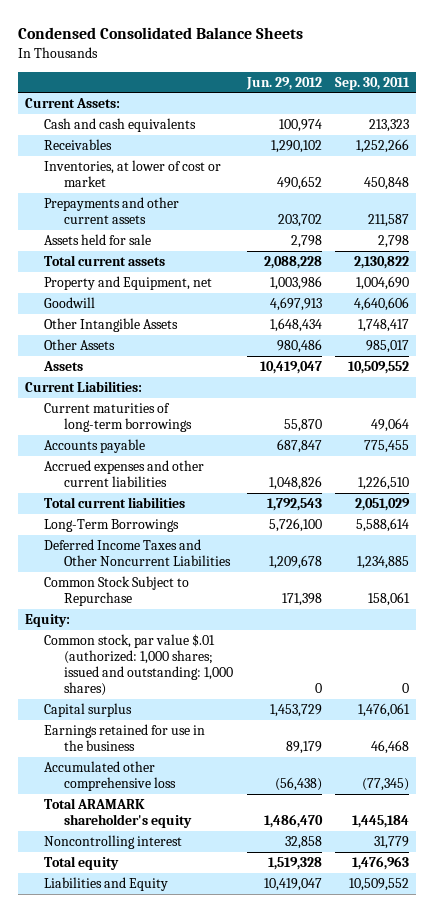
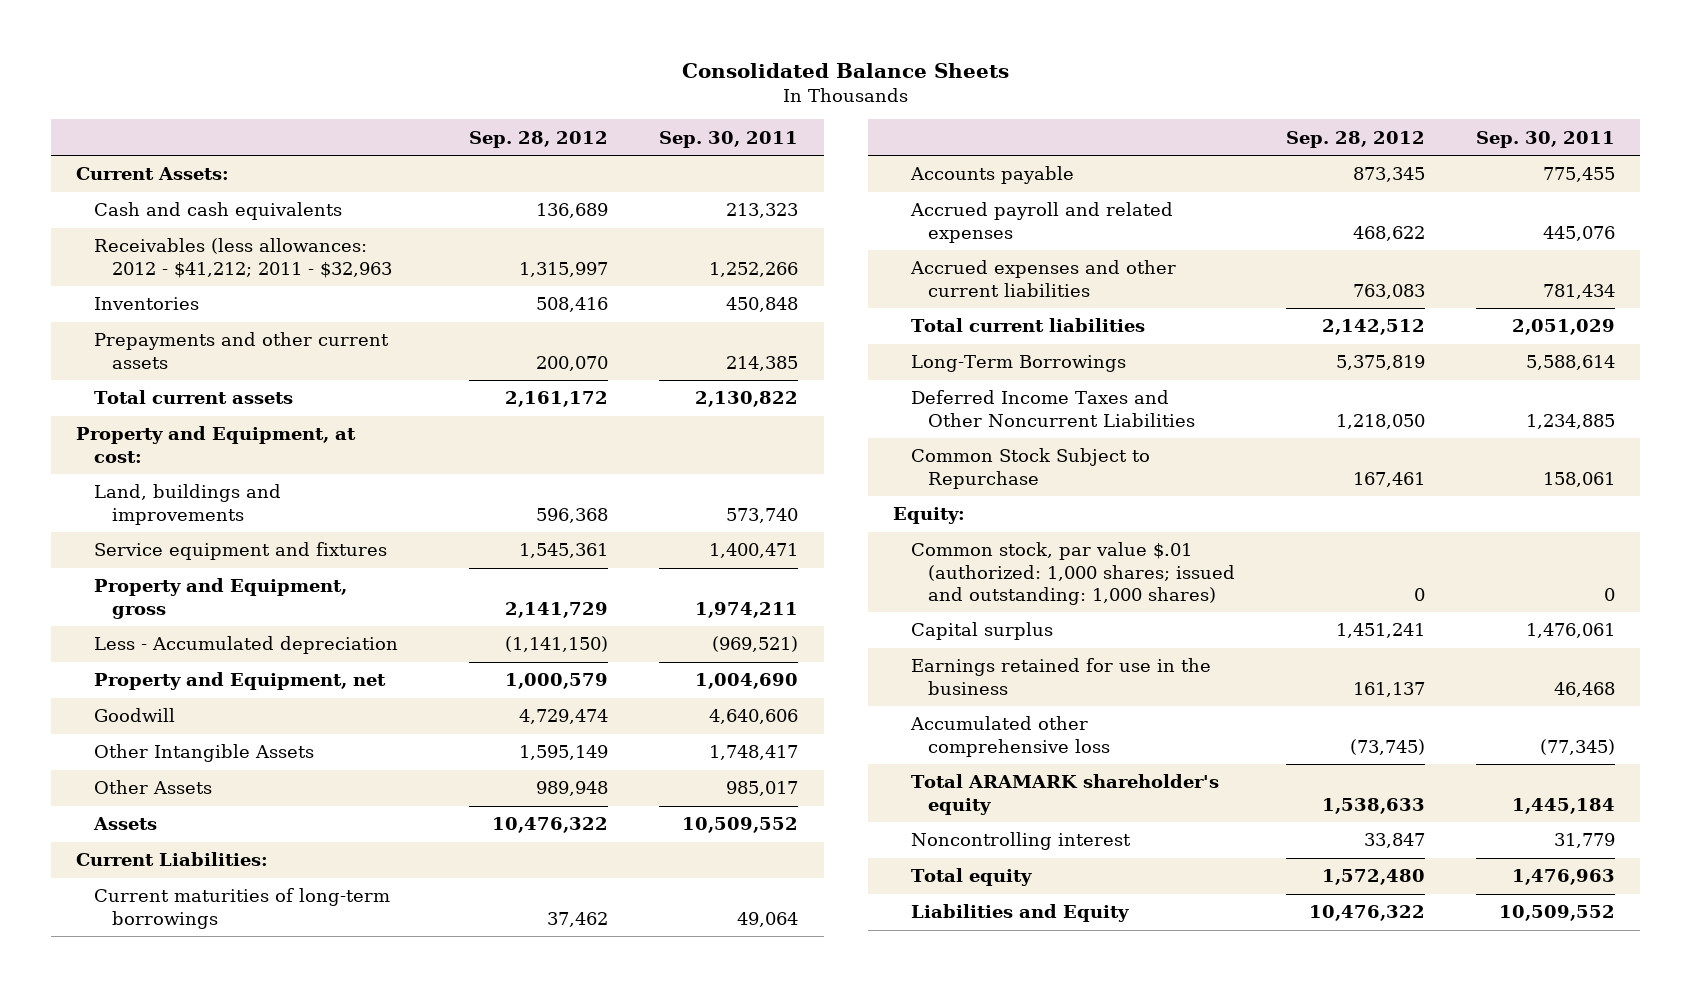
[17,27,303,40] Condensed Consolidated Balance Sheets -> [681,63,1009,79] Consolidated Balance Sheets
[245,76,322,90] Jun. 29, 2012 -> none
none -> [469,130,609,148] Sep. 28, 2012
[44,234,152,246] Assets held for sale -> none
[44,139,113,151] Receivables -> [93,238,392,278] Receivables (less allowances: 2012 - $41,212; 2011 - $32,963
[44,160,222,188] Inventories, at lower of cost or market -> [93,297,199,311] Inventories
[368,214,410,228] 211,587 -> [726,355,799,371] 214,385
none -> [76,426,357,463] Property and Equipment, at cost:
none -> [93,484,281,525] Land, buildings and improvements
none -> [93,542,387,561] Service equipment and fixtures
none -> [93,578,347,619] Property and Equipment, gross
none -> [93,636,398,655] Less - Accumulated depreciation
none -> [909,202,1173,243] Accrued payroll and related expenses
[358,476,410,491] 1,226,510 -> [1543,283,1616,299] 781,434

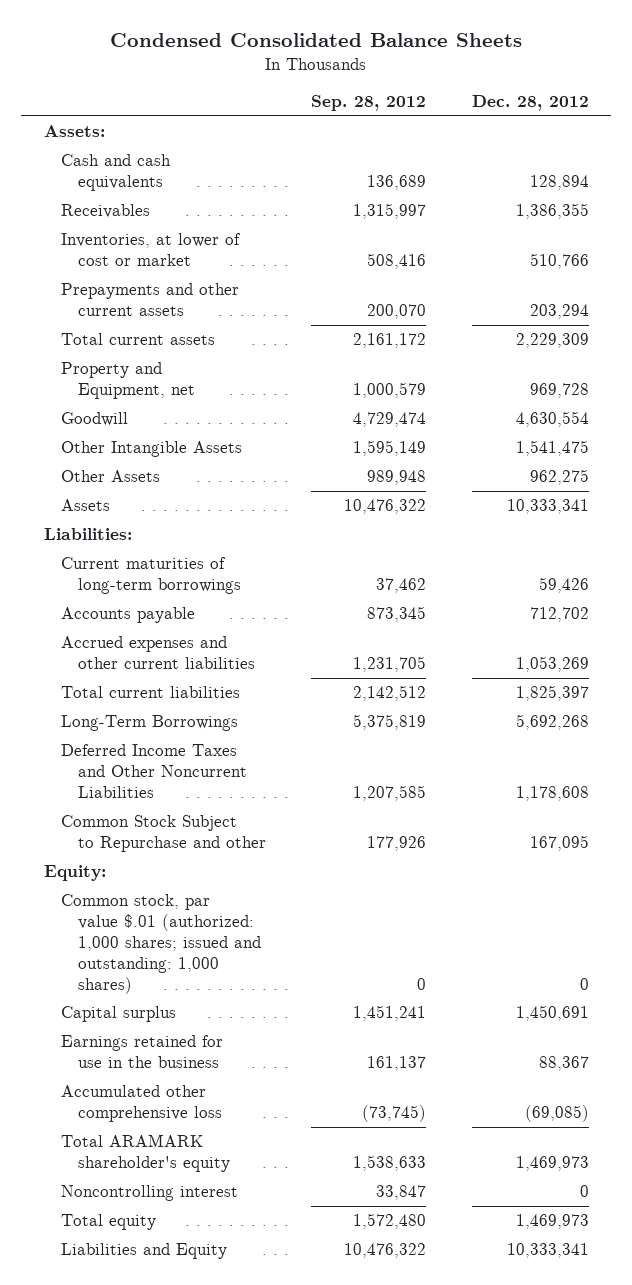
[681,63,1009,79] Consolidated Balance Sheets -> [110,33,523,48] Condensed Consolidated Balance Sheets
[659,130,799,148] Sep. 30, 2011 -> none
none -> [471,95,589,112] Dec. 28, 2012
[76,167,230,181] Current Assets: -> [43,125,105,138] Assets:
[93,238,392,278] Receivables (less allowances: 2012 - $41,212; 2011 - $32,963 -> [60,204,150,219] Receivables
[93,297,199,311] Inventories -> [60,233,241,267] Inventories, at lower of cost or market
[76,426,357,463] Property and Equipment, at cost: -> none
[93,484,281,525] Land, buildings and improvements -> none
[93,542,387,561] Service equipment and fixtures -> none
[93,578,347,619] Property and Equipment, gross -> none
[93,636,398,655] Less - Accumulated depreciation -> none
[76,852,269,867] Current Liabilities: -> [43,528,132,541] Liabilities:
[909,202,1173,243] Accrued payroll and related expenses -> none
[1353,283,1426,299] 763,083 -> [353,656,427,673] 1,231,705
[1336,413,1426,429] 1,218,050 -> [353,785,427,802] 1,207,585
[910,448,1150,489] Common Stock Subject to Repurchase -> [60,815,266,853] Common Stock Subject to Repurchase and other
[1353,471,1426,487] 167,461 -> [367,836,427,852] 177,926

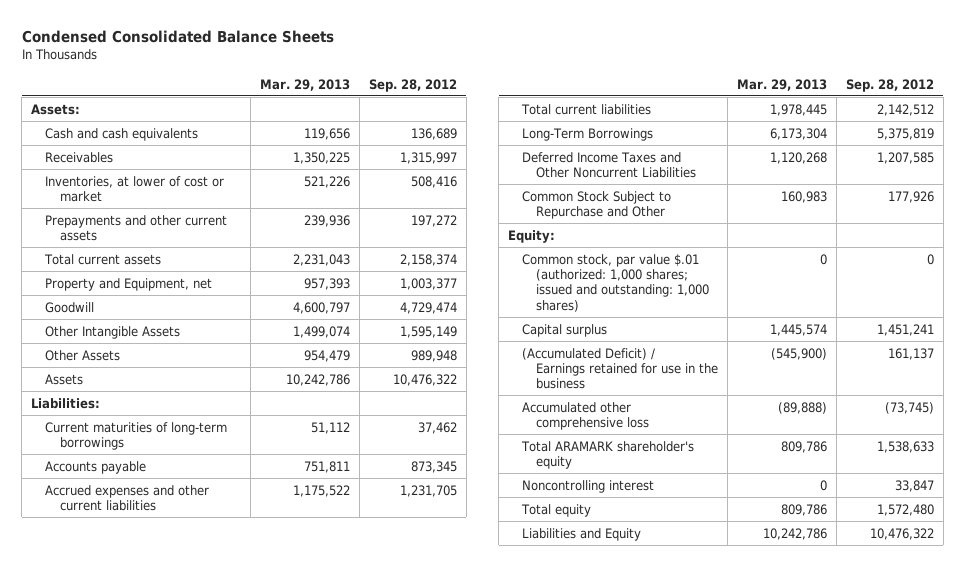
[471,95,589,112] Dec. 28, 2012 -> none
none -> [260,78,351,91] Mar. 29, 2013
[367,304,427,320] 200,070 -> [410,214,457,227] 197,272
[353,333,427,349] 2,161,172 -> [399,253,457,266] 2,158,374
[353,382,427,399] 1,000,579 -> [399,277,457,290] 1,003,377
[60,815,266,853] Common Stock Subject to Repurchase and other -> [522,190,672,219] Common Stock Subject to Repurchase and Other
[60,1035,223,1069] Earnings retained for use in the business -> [522,347,719,390] (Accumulated Deficit) / Earnings retained for use in the business

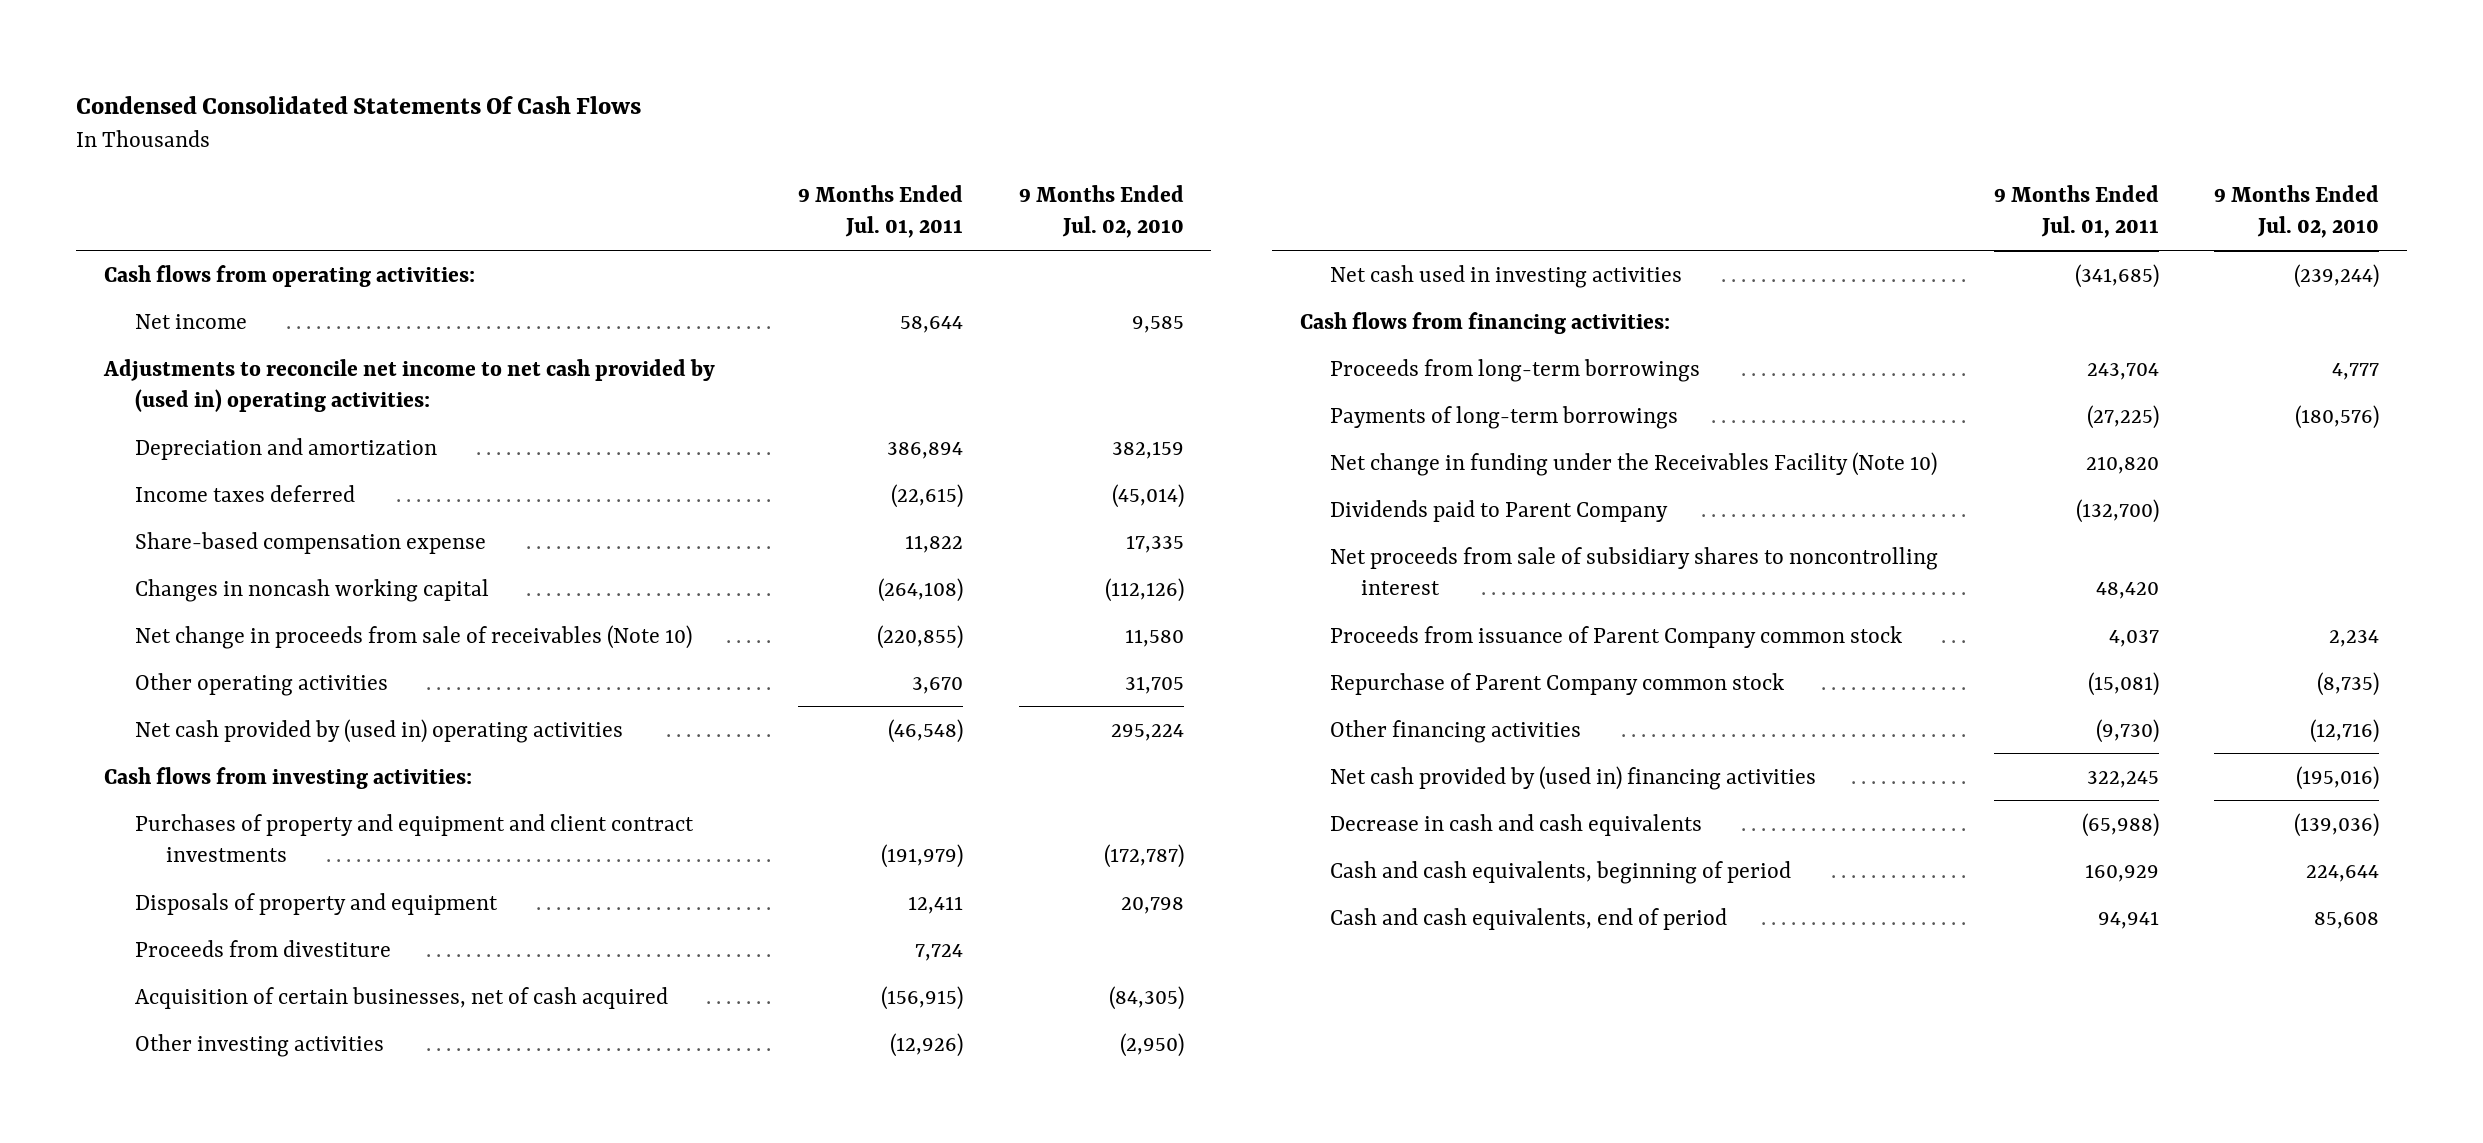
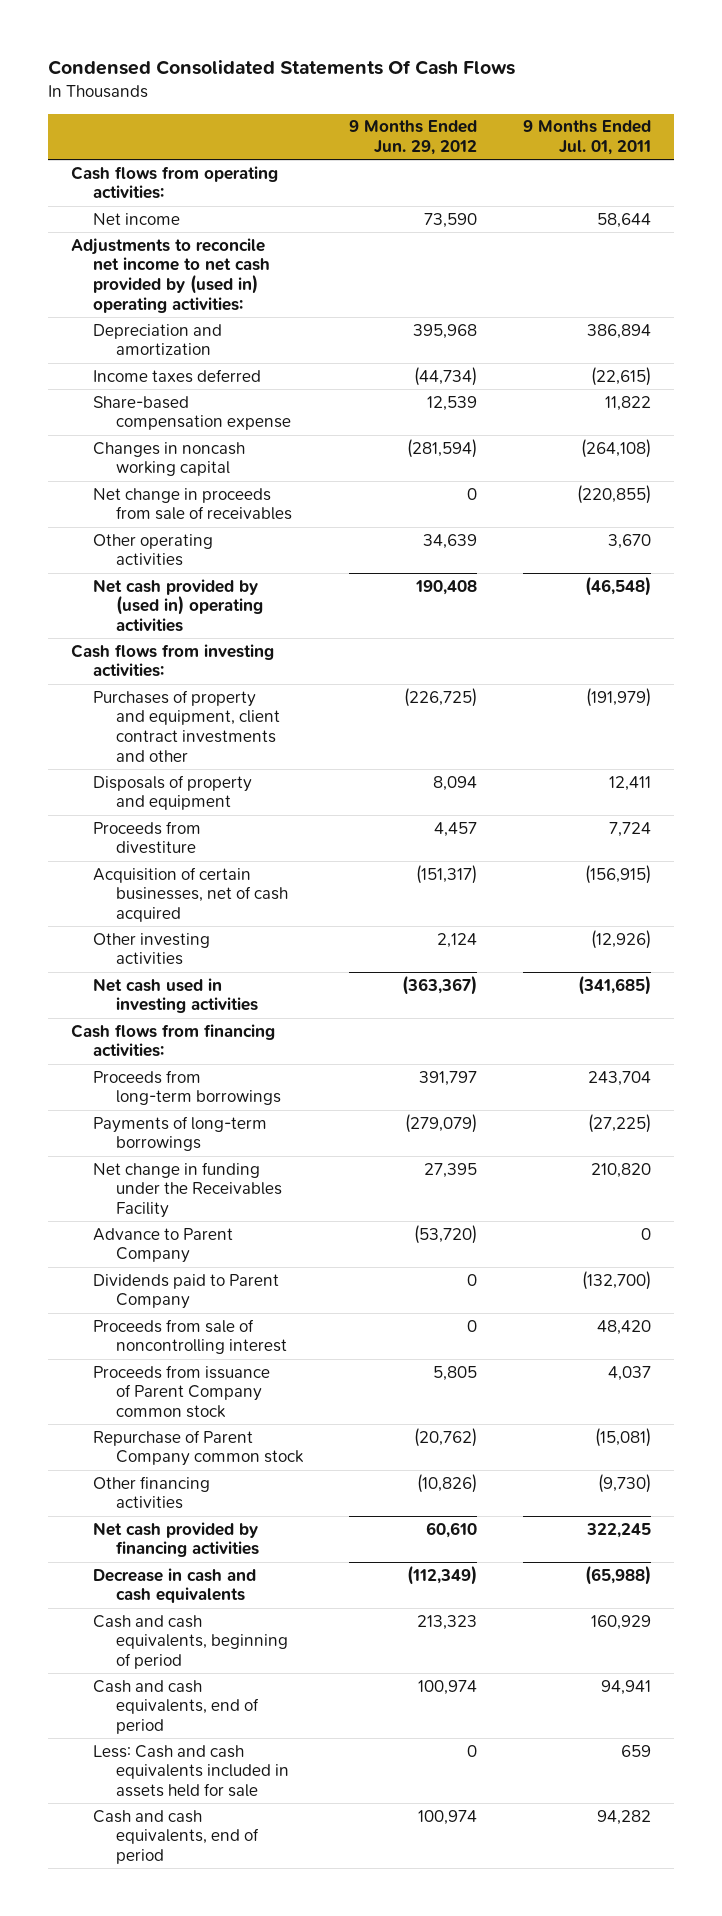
[1018,184,1184,239] 9 Months Ended Jul. 02, 2010 -> none
none -> [348,120,477,156] 9 Months Ended Jun. 29, 2012
[134,624,692,649] Net change in proceeds from sale of receivables (Note 10) -> [93,487,292,521] Net change in proceeds from sale of receivables
[134,813,694,862] Purchases of property and equipment and client contract investments -> [93,689,280,762] Purchases of property and equipment, client contract investments and other
[1330,451,1938,476] Net change in funding under the Receivables Facility (Note 10) -> [93,1161,282,1219] Net change in funding under the Receivables Facility
none -> [93,1227,234,1264] Advance to Parent Company
[1330,546,1939,595] Net proceeds from sale of subsidiary shares to noncontrolling interest -> [93,1318,287,1355] Proceeds from sale of noncontrolling interest
[1330,765,1817,790] Net cash provided by (used in) financing activities -> [93,1521,259,1558] Net cash provided by financing activities
none -> [93,1744,289,1798] Less: Cash and cash equivalents included in assets held for sale
none -> [93,1809,259,1865] Cash and cash equivalents, end of period

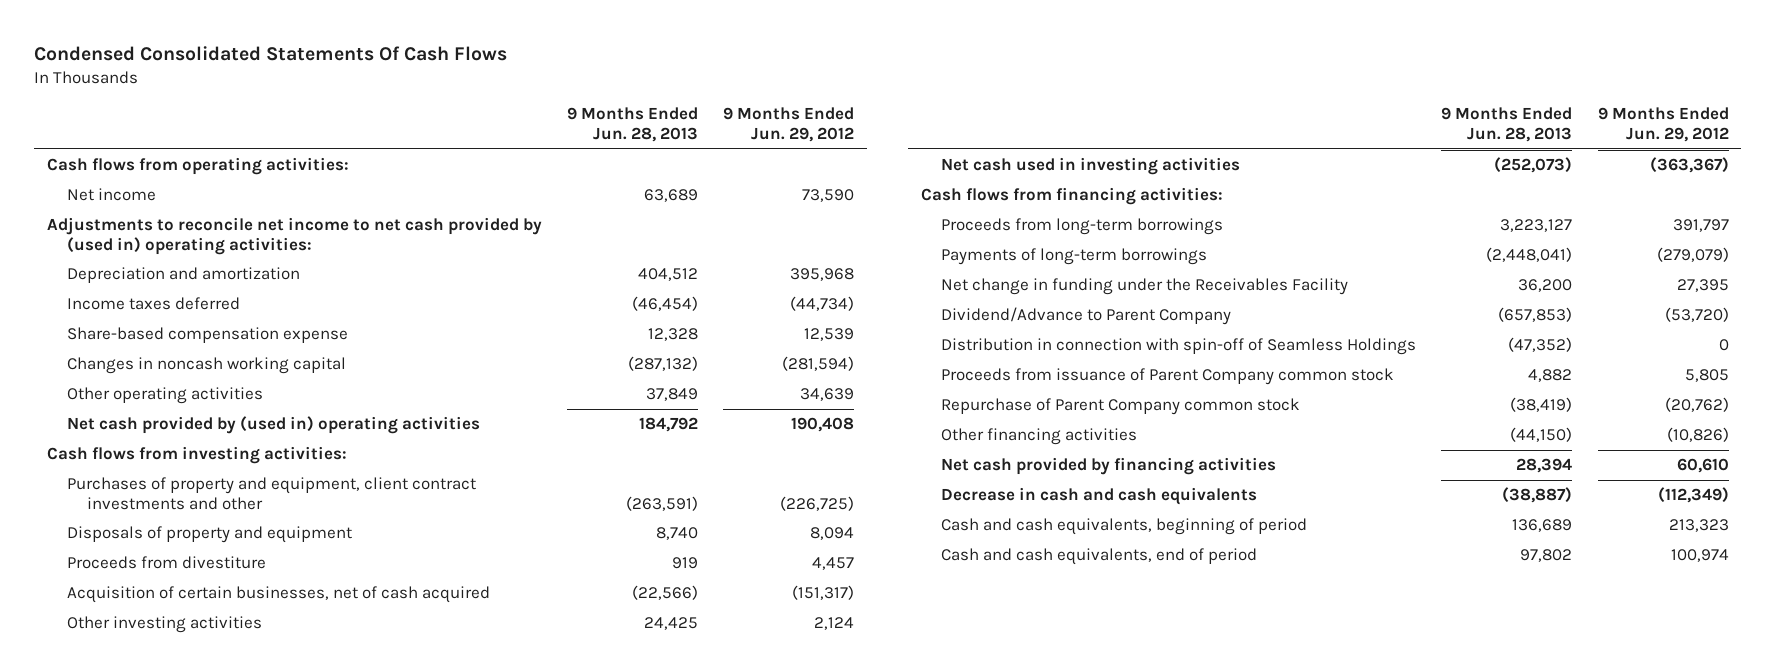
[522,120,651,156] 9 Months Ended Jul. 01, 2011 -> none
none -> [566,107,698,142] 9 Months Ended Jun. 28, 2013
[93,487,292,521] Net change in proceeds from sale of receivables -> none
[93,1273,280,1310] Dividends paid to Parent Company -> none
[93,1318,287,1355] Proceeds from sale of noncontrolling interest -> none
[93,1227,234,1264] Advance to Parent Company -> [941,307,1232,326] Dividend/Advance to Parent Company
none -> [941,338,1417,356] Distribution in connection with spin-off of Seamless Holdings
[93,1744,289,1798] Less: Cash and cash equivalents included in assets held for sale -> none
[93,1809,259,1865] Cash and cash equivalents, end of period -> none

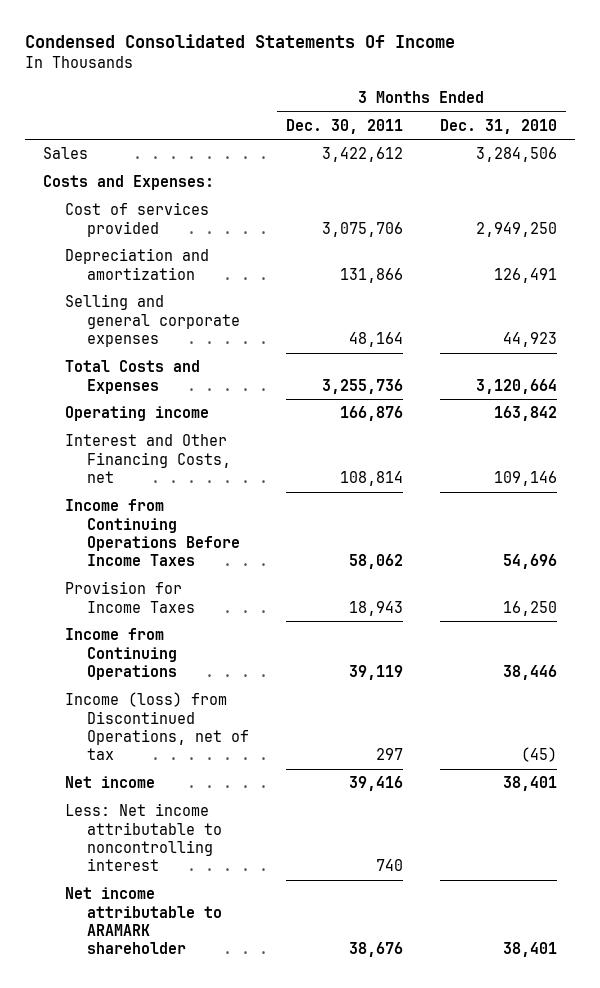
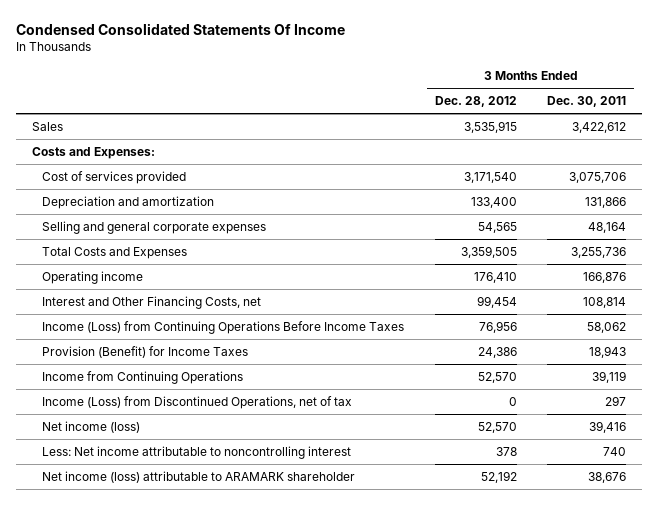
[439,118,557,134] Dec. 31, 2010 -> none
none -> [434,96,517,108] Dec. 28, 2012
[65,499,241,567] Income from Continuing Operations Before Income Taxes -> [42,320,405,334] Income (Loss) from Continuing Operations Before Income Taxes
[65,581,196,613] Provision for Income Taxes -> [42,345,249,358] Provision (Benefit) for Income Taxes
[65,692,250,761] Income (loss) from Discontinued Operations, net of tax -> [42,395,353,409] Income (Loss) from Discontinued Operations, net of tax
[65,776,156,789] Net income -> [42,420,141,433] Net income (loss)
[65,887,223,955] Net income attributable to ARAMARK shareholder -> [42,470,356,483] Net income (loss) attributable to ARAMARK shareholder

